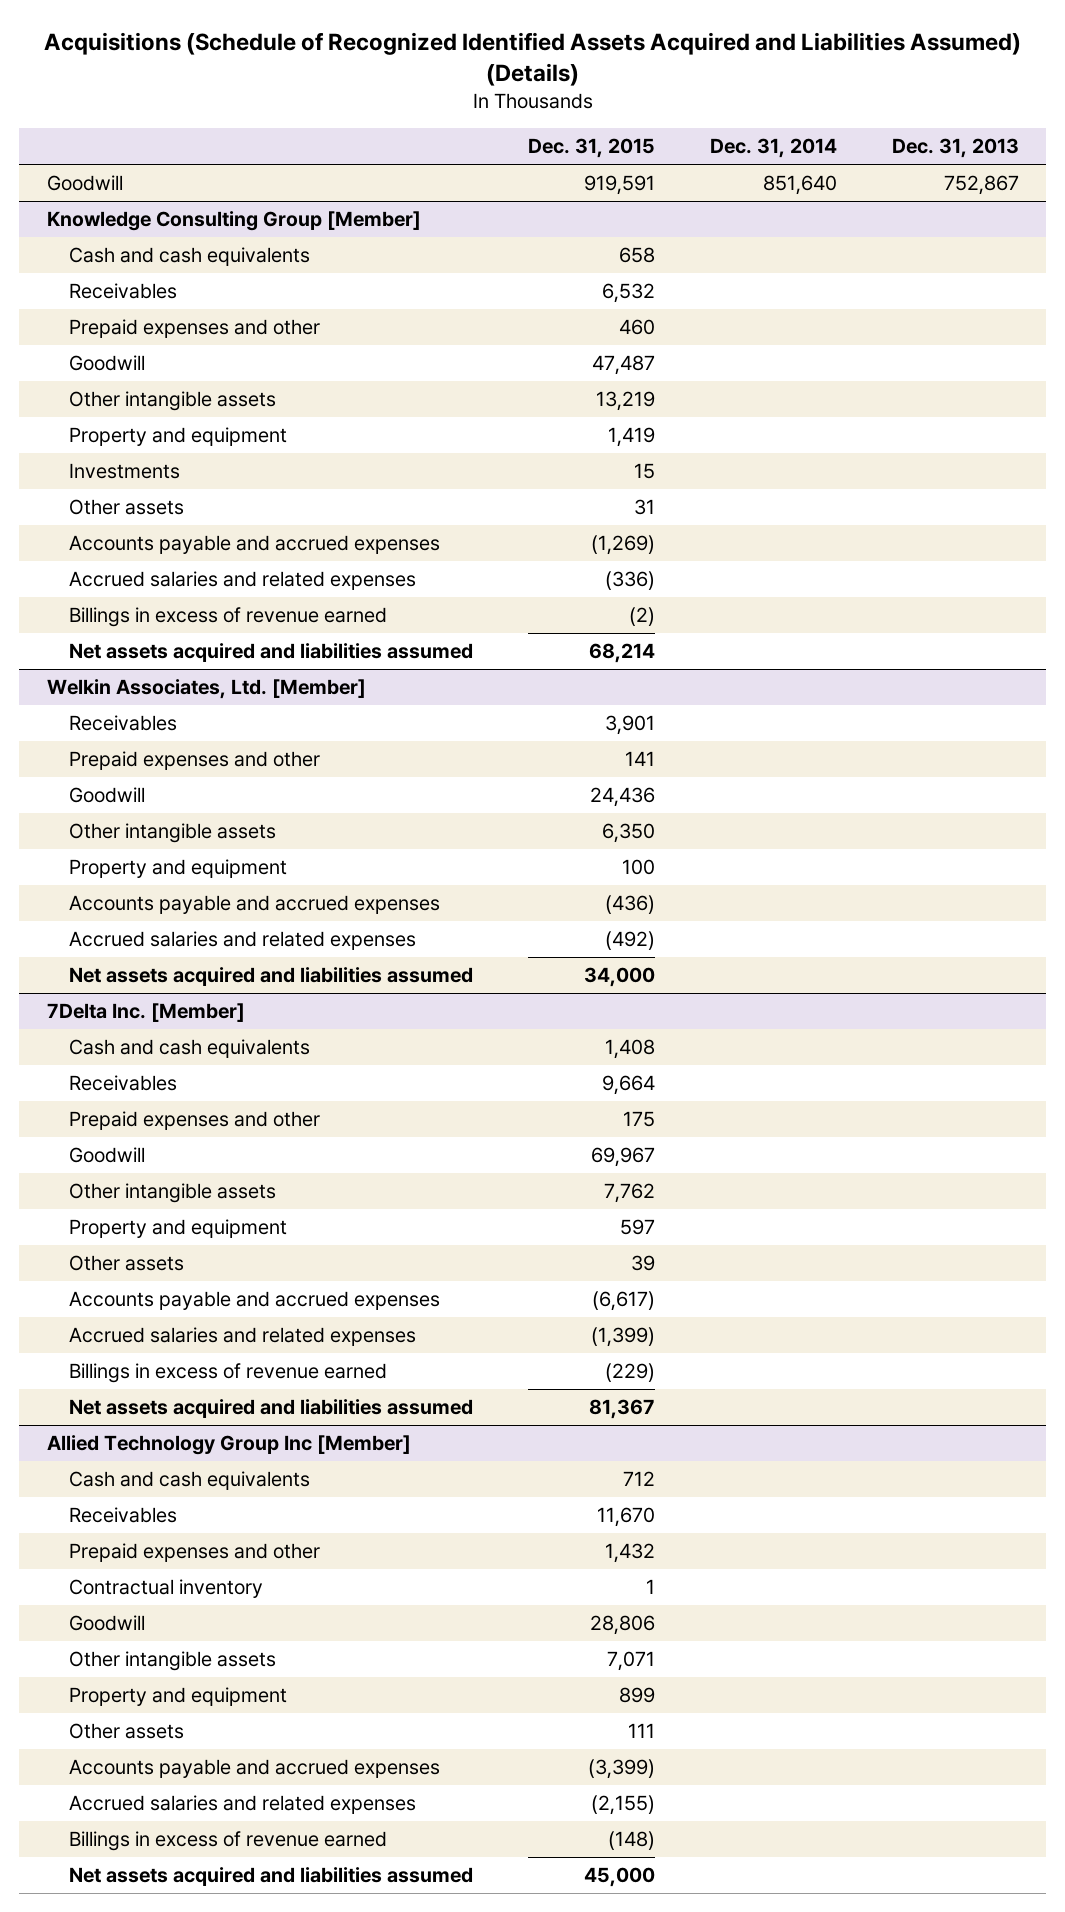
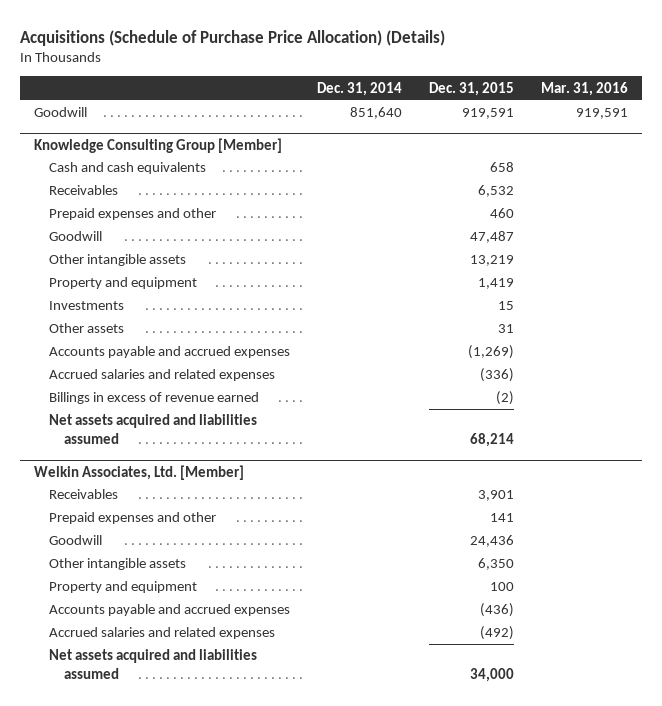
[43,32,1021,86] Acquisitions (Schedule of Recognized Identified Assets Acquired and Liabilities Assumed) (Details) -> [20,29,446,46] Acquisitions (Schedule of Purchase Price Allocation) (Details)
[891,138,1019,159] Dec. 31, 2013 -> none
none -> [541,81,629,96] Mar. 31, 2016
[46,1003,245,1023] 7Delta Inc. [Member] -> none
[68,1039,310,1059] Cash and cash equivalents -> none
[68,1075,177,1092] Receivables -> none
[68,1111,320,1131] Prepaid expenses and other -> none
[68,1147,145,1164] Goodwill -> none
[68,1183,276,1204] Other intangible assets -> none
[68,1219,287,1239] Property and equipment -> none
[68,1255,184,1272] Other assets -> none
[68,1291,440,1311] Accounts payable and accrued expenses -> none
[68,1327,416,1347] Accrued salaries and related expenses -> none
[68,1363,387,1384] Billings in excess of revenue earned -> none
[68,1399,473,1419] Net assets acquired and liabilities assumed -> none
[46,1435,411,1456] Allied Technology Group Inc [Member] -> none
[68,1471,310,1491] Cash and cash equivalents -> none
[68,1507,177,1524] Receivables -> none
[68,1543,320,1563] Prepaid expenses and other -> none
[68,1579,263,1599] Contractual inventory -> none
[68,1615,145,1632] Goodwill -> none
[68,1651,276,1672] Other intangible assets -> none
[68,1687,287,1707] Property and equipment -> none
[68,1723,184,1740] Other assets -> none
[68,1759,440,1779] Accounts payable and accrued expenses -> none
[68,1795,416,1815] Accrued salaries and related expenses -> none
[68,1831,387,1852] Billings in excess of revenue earned -> none
[68,1867,473,1887] Net assets acquired and liabilities assumed -> none

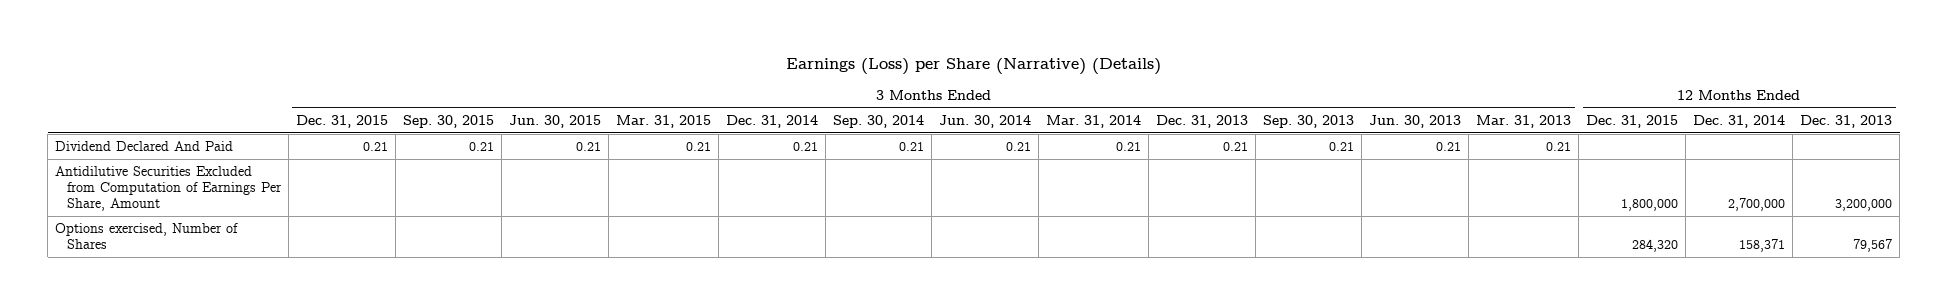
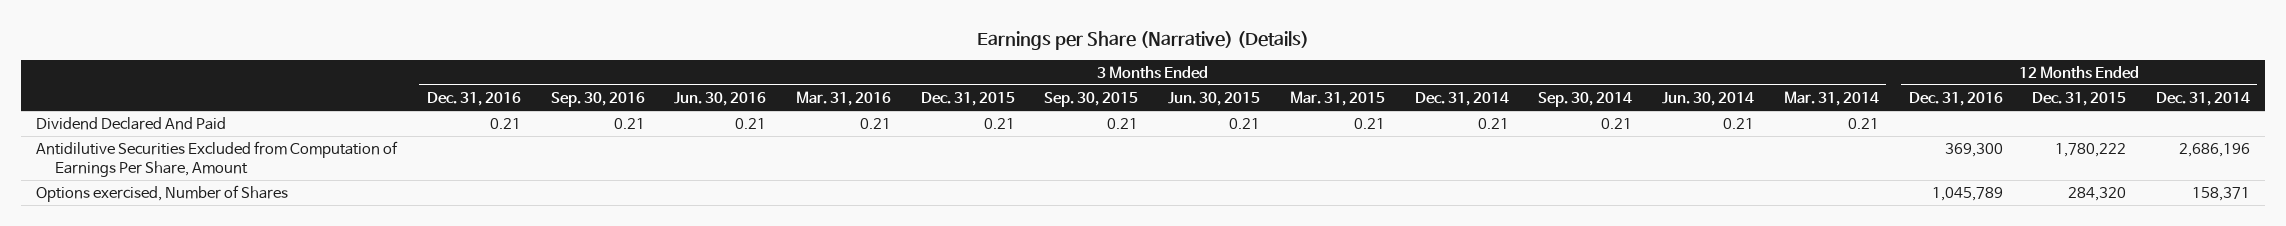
[785,57,1161,75] Earnings (Loss) per Share (Narrative) (Details) -> [977,30,1310,50] Earnings per Share (Narrative) (Details)
[1156,114,1249,128] Dec. 31, 2013 -> none
[1263,114,1355,128] Sep. 30, 2013 -> none
[1369,114,1462,128] Jun. 30, 2013 -> none
[1476,114,1572,128] Mar. 31, 2013 -> none
[1800,114,1893,128] Dec. 31, 2013 -> none
none -> [426,92,521,107] Dec. 31, 2016
none -> [550,92,645,108] Sep. 30, 2016
none -> [674,92,767,107] Jun. 30, 2016
none -> [795,91,891,107] Mar. 31, 2016
none -> [1908,92,2003,107] Dec. 31, 2016
[1621,199,1679,212] 1,800,000 -> [2055,143,2127,158] 1,780,222
[1728,198,1786,212] 2,700,000 -> [2179,143,2251,158] 2,686,196

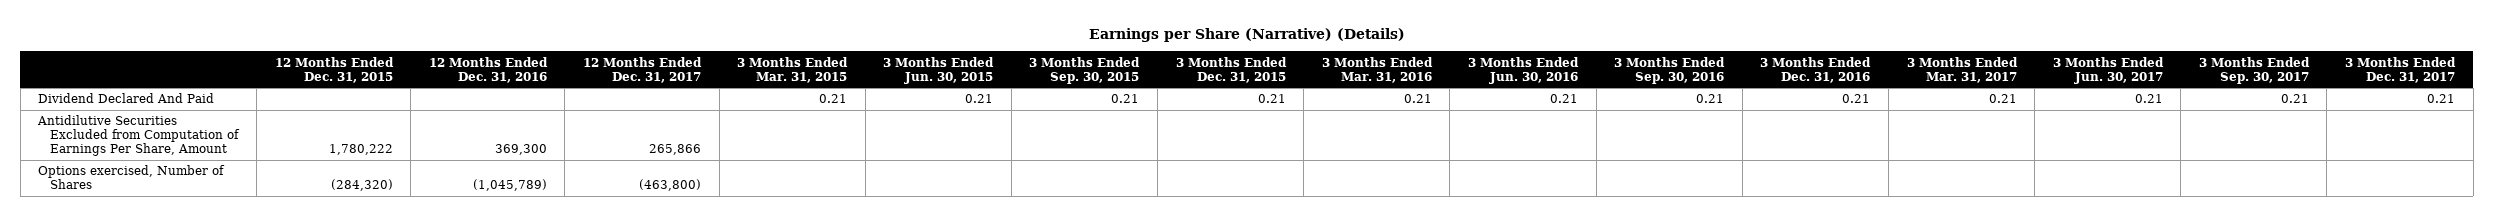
[1414,92,1509,107] Dec. 31, 2014 -> none
[1538,92,1633,108] Sep. 30, 2014 -> none
[1662,92,1755,107] Jun. 30, 2014 -> none
[1783,91,1879,107] Mar. 31, 2014 -> none
[2156,92,2251,107] Dec. 31, 2014 -> none
none -> [582,56,702,83] 12 Months Ended Dec. 31, 2017
none -> [1906,56,2018,83] 3 Months Ended Mar. 31, 2017
none -> [2052,56,2164,84] 3 Months Ended Jun. 30, 2017
none -> [2198,56,2310,84] 3 Months Ended Sep. 30, 2017
none -> [2345,56,2457,83] 3 Months Ended Dec. 31, 2017
[1931,187,2003,202] 1,045,789 -> [472,179,547,192] (1,045,789)
[2068,187,2127,202] 284,320 -> [330,179,393,192] (284,320)

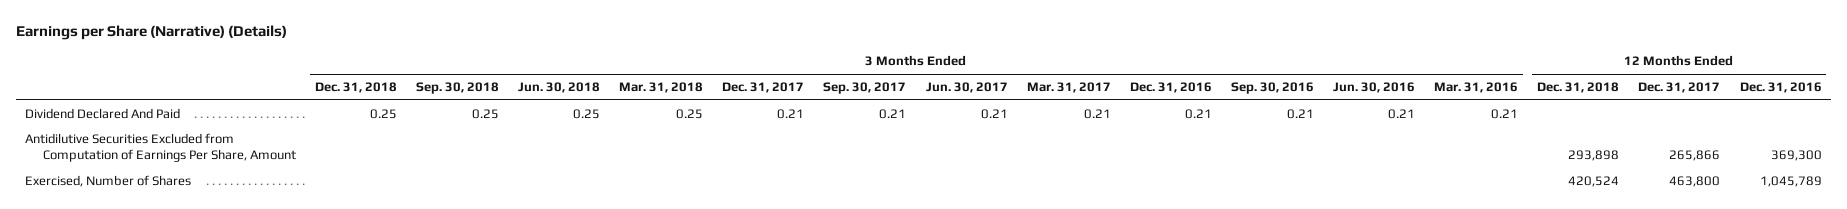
[274,56,394,83] 12 Months Ended Dec. 31, 2015 -> none
[737,56,849,83] 3 Months Ended Mar. 31, 2015 -> none
[883,56,995,84] 3 Months Ended Jun. 30, 2015 -> none
[1029,56,1141,84] 3 Months Ended Sep. 30, 2015 -> none
[1175,56,1287,83] 3 Months Ended Dec. 31, 2015 -> none
none -> [314,81,397,93] Dec. 31, 2018
none -> [415,81,499,94] Sep. 30, 2018
none -> [518,81,601,93] Jun. 30, 2018
none -> [619,81,704,93] Mar. 31, 2018
none -> [1537,81,1620,93] Dec. 31, 2018
[38,165,226,190] Options exercised, Number of Shares -> [25,174,192,187] Exercised, Number of Shares
[472,179,547,192] (1,045,789) -> [1759,175,1822,187] 1,045,789
[638,179,701,192] (463,800) -> [1669,175,1721,187] 463,800

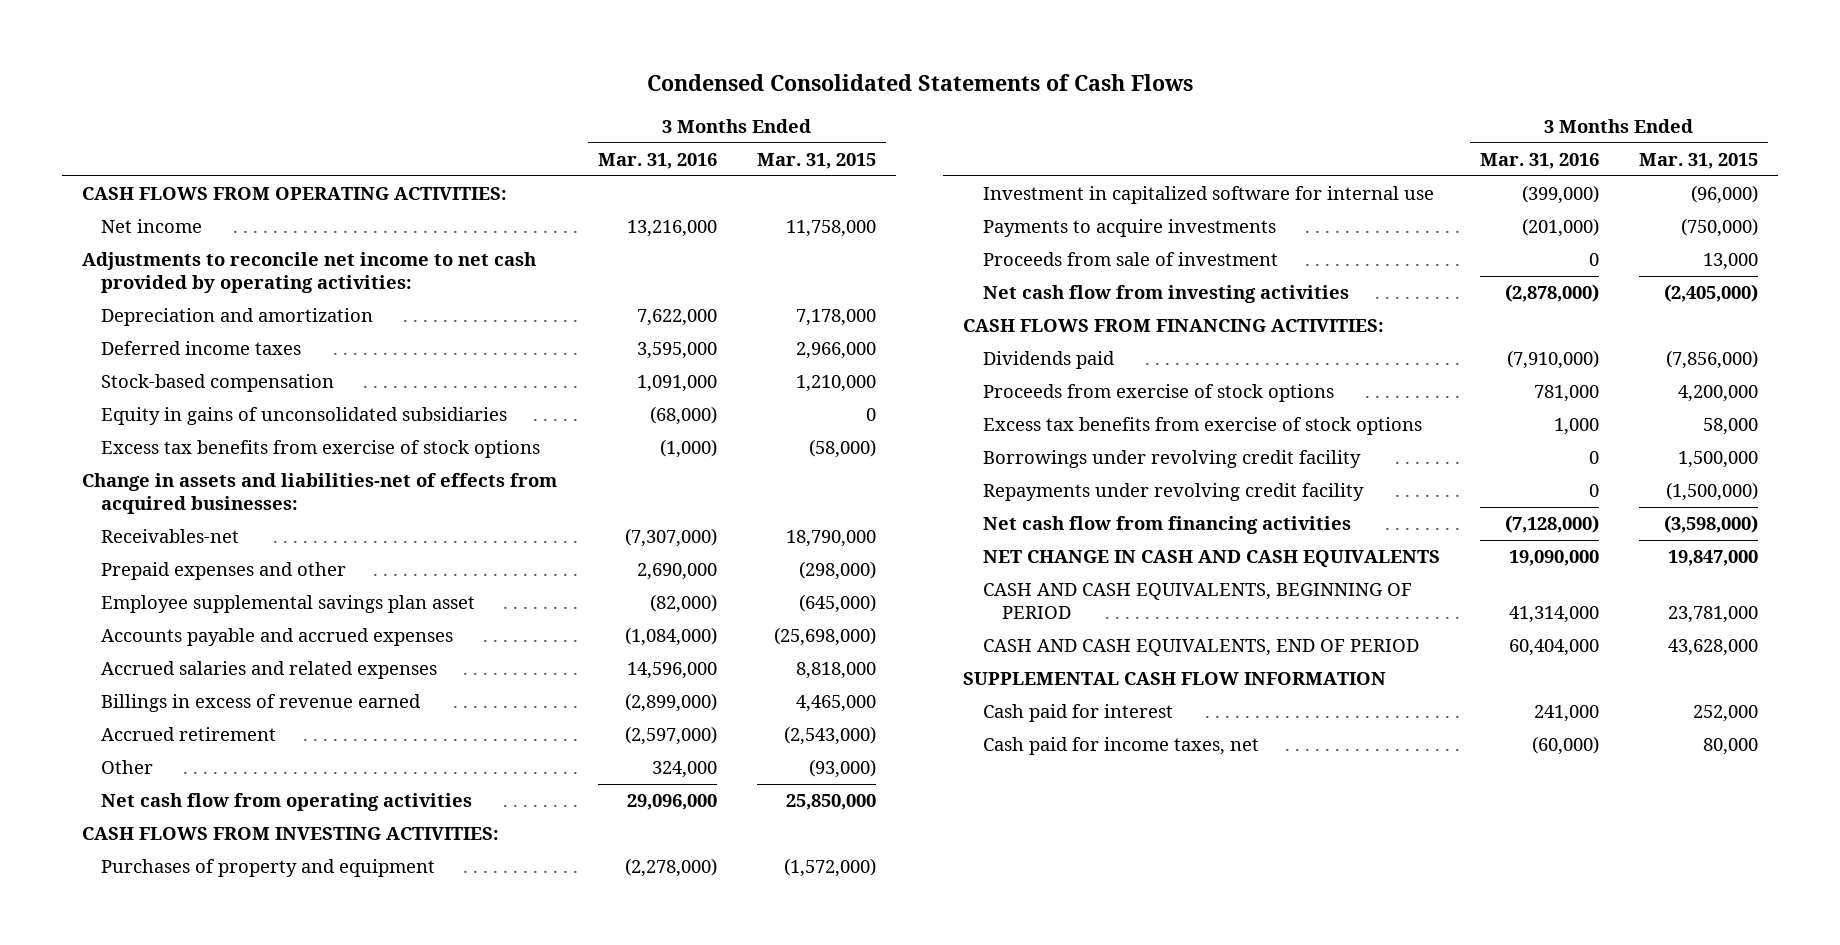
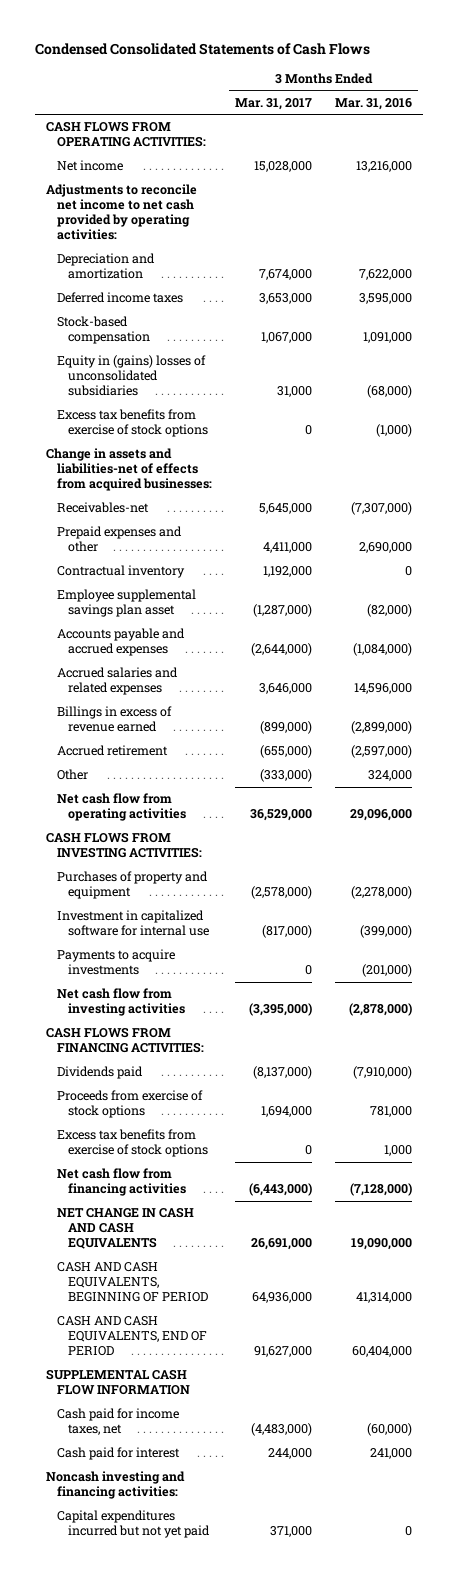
[757,152,877,169] Mar. 31, 2015 -> none
none -> [235,97,313,110] Mar. 31, 2017
[101,407,508,426] Equity in gains of unconsolidated subsidiaries -> [57,355,207,397] Equity in (gains) losses of unconsolidated subsidiaries
none -> [57,565,186,579] Contractual inventory
[982,252,1278,267] Proceeds from sale of investment -> none
[982,450,1361,469] Borrowings under revolving credit facility -> none
[982,483,1364,502] Repayments under revolving credit facility -> none
[982,704,1173,723] Cash paid for interest -> [57,1447,181,1461] Cash paid for interest
none -> [46,1471,186,1500] Noncash investing and financing activities:
none -> [57,1510,211,1539] Capital expenditures incurred but not yet paid

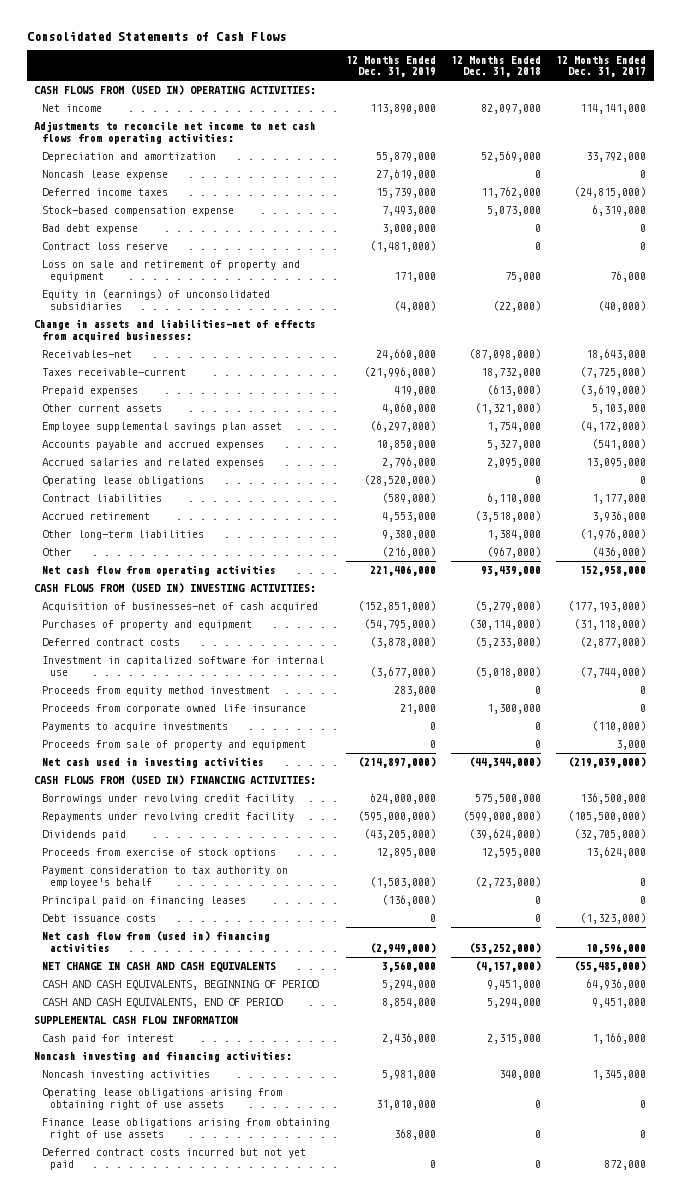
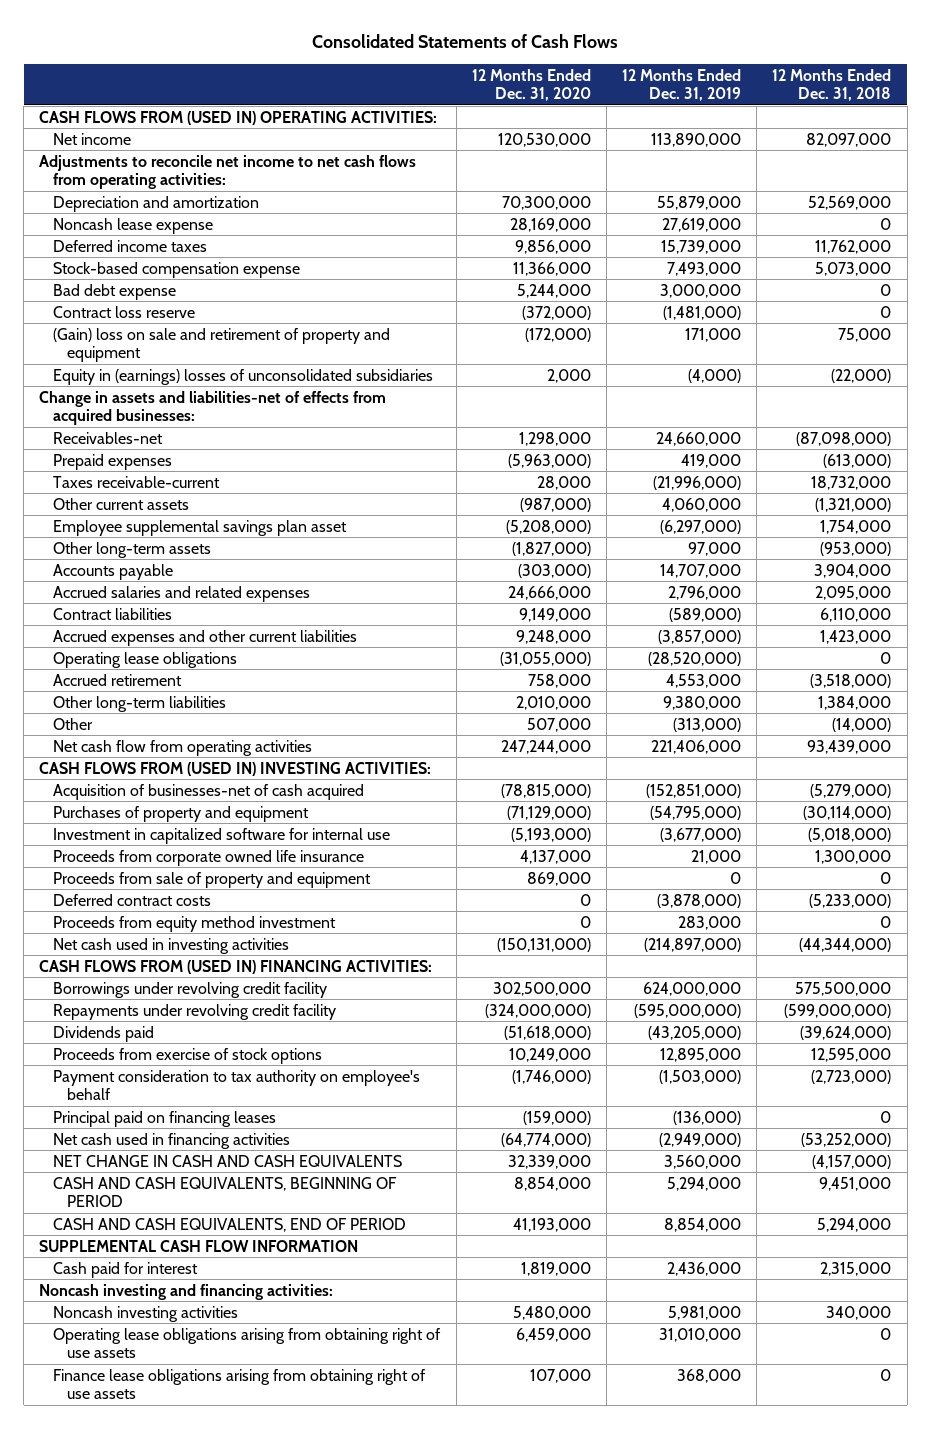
[556,55,647,78] 12 Months Ended Dec. 31, 2017 -> none
none -> [471,68,591,102] 12 Months Ended Dec. 31, 2020
[42,260,301,283] Loss on sale and retirement of property and equipment -> [53,327,391,363] (Gain) loss on sale and retirement of property and equipment
[42,289,271,311] Equity in (earnings) of unconsolidated subsidiaries -> [53,368,434,385] Equity in (earnings) losses of unconsolidated subsidiaries
[42,368,187,377] Taxes receivable-current -> [53,475,221,488] Taxes receivable-current
[42,440,265,451] Accounts payable and accrued expenses -> none
none -> [53,541,212,558] Other long-term assets
none -> [53,563,174,580] Accounts payable
none -> [53,629,358,646] Accrued expenses and other current liabilities
[42,476,205,487] Operating lease obligations -> [53,651,238,668] Operating lease obligations
[381,547,436,559] (216,000) -> [673,717,742,732] (313,000)
[486,547,541,559] (967,000) -> [832,717,892,732] (14,000)
[42,722,229,733] Payments to acquire investments -> none
[42,638,181,647] Deferred contract costs -> [53,893,212,906] Deferred contract costs
[42,686,271,697] Proceeds from equity method investment -> [53,915,337,932] Proceeds from equity method investment
[42,914,157,923] Debt issuance costs -> none
[42,931,271,953] Net cash flow from (used in) financing activities -> [53,1132,291,1149] Net cash used in financing activities
[42,1148,307,1171] Deferred contract costs incurred but not yet paid -> none

